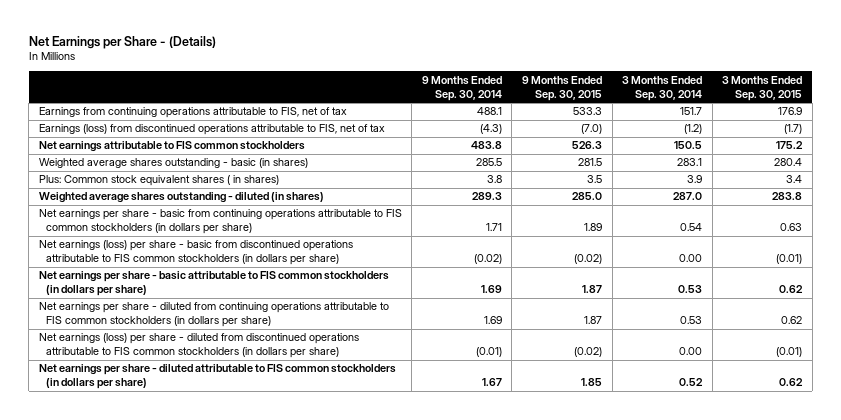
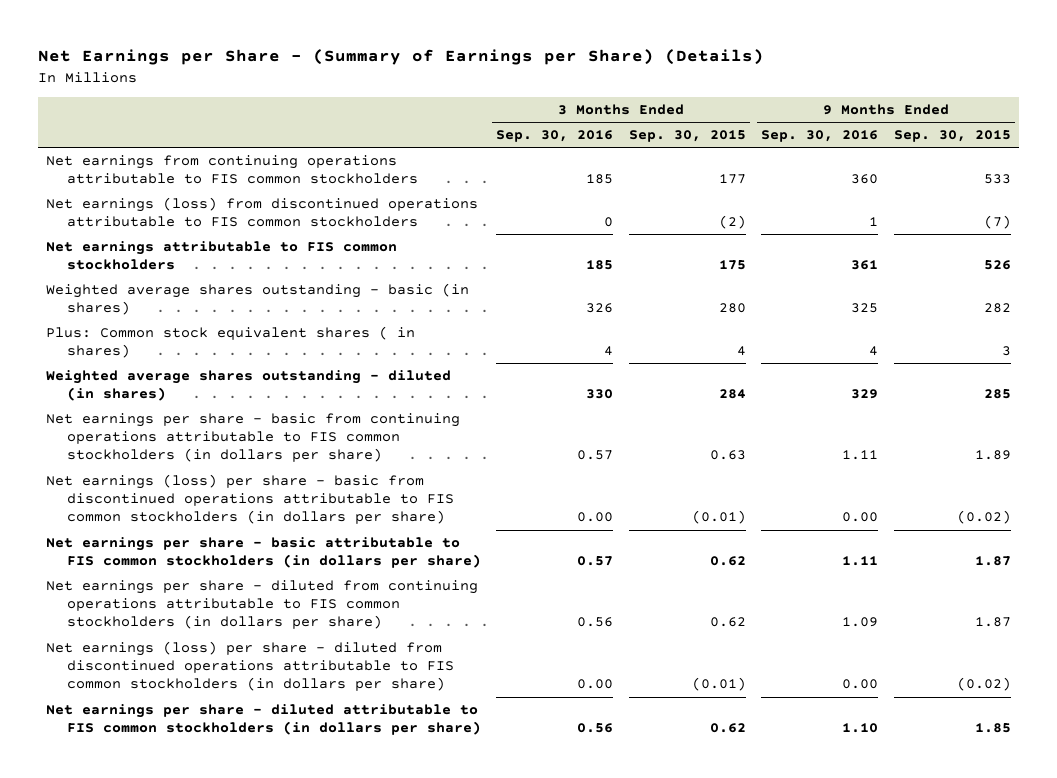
[28,35,216,49] Net Earnings per Share - (Details) -> [37,49,764,66] Net Earnings per Share - (Summary of Earnings per Share) (Details)
[421,75,502,101] 9 Months Ended Sep. 30, 2014 -> none
[622,75,703,101] 3 Months Ended Sep. 30, 2014 -> none
none -> [496,130,614,143] Sep. 30, 2016
none -> [761,130,879,143] Sep. 30, 2016
[38,107,347,119] Earnings from continuing operations attributable to FIS, net of tax -> [45,155,418,185] Net earnings from continuing operations attributable to FIS common stockholders
[572,107,602,116] 533.3 -> [983,174,1011,185] 533
[778,107,803,116] 176.9 -> [718,174,746,185] 177
[38,124,385,136] Earnings (loss) from discontinued operations attributable to FIS, net of tax -> [45,197,478,228] Net earnings (loss) from discontinued operations attributable to FIS common stockholders
[580,124,602,135] (7.0) -> [983,215,1011,230] (7)
[784,124,803,135] (1.7) -> [718,215,746,230] (2)
[571,141,602,150] 526.3 -> [983,260,1011,271] 526
[776,141,804,150] 175.2 -> [718,260,746,271] 175
[577,158,602,167] 281.5 -> [983,303,1011,314] 282
[774,158,803,167] 280.4 -> [718,303,746,314] 280
[586,175,602,184] 3.5 -> [1001,346,1011,357] 3
[786,175,803,184] 3.4 -> [736,346,746,357] 4
[571,192,602,201] 285.0 -> [983,389,1011,400] 285
[772,192,803,201] 283.8 -> [718,389,746,400] 284

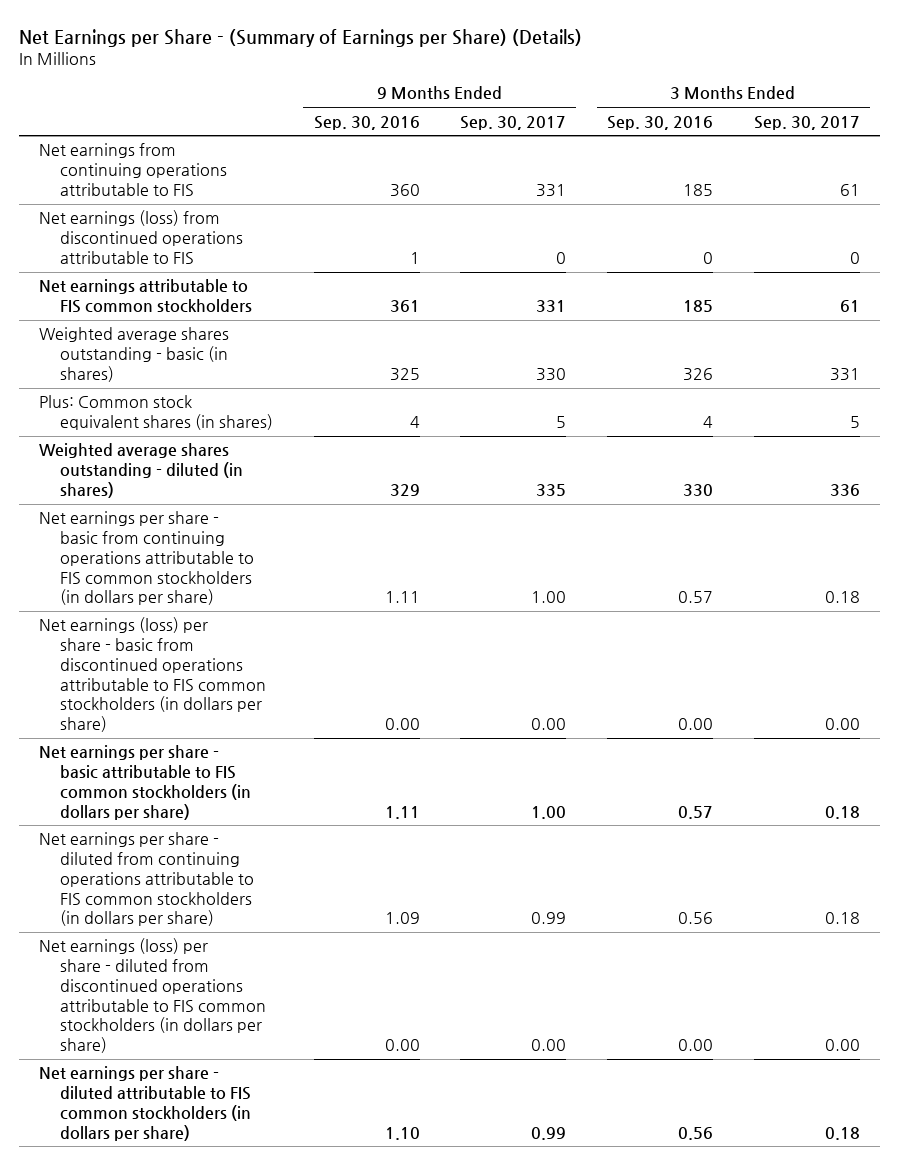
[628,130,746,143] Sep. 30, 2015 -> none
[893,130,1011,143] Sep. 30, 2015 -> none
none -> [460,115,567,130] Sep. 30, 2017
none -> [753,115,860,130] Sep. 30, 2017
[45,155,418,185] Net earnings from continuing operations attributable to FIS common stockholders -> [39,143,227,196] Net earnings from continuing operations attributable to FIS
[45,197,478,228] Net earnings (loss) from discontinued operations attributable to FIS common stockholders -> [39,210,243,264] Net earnings (loss) from discontinued operations attributable to FIS
[45,326,415,359] Plus: Common stock equivalent shares ( in shares) -> [39,395,273,431] Plus: Common stock equivalent shares (in shares)

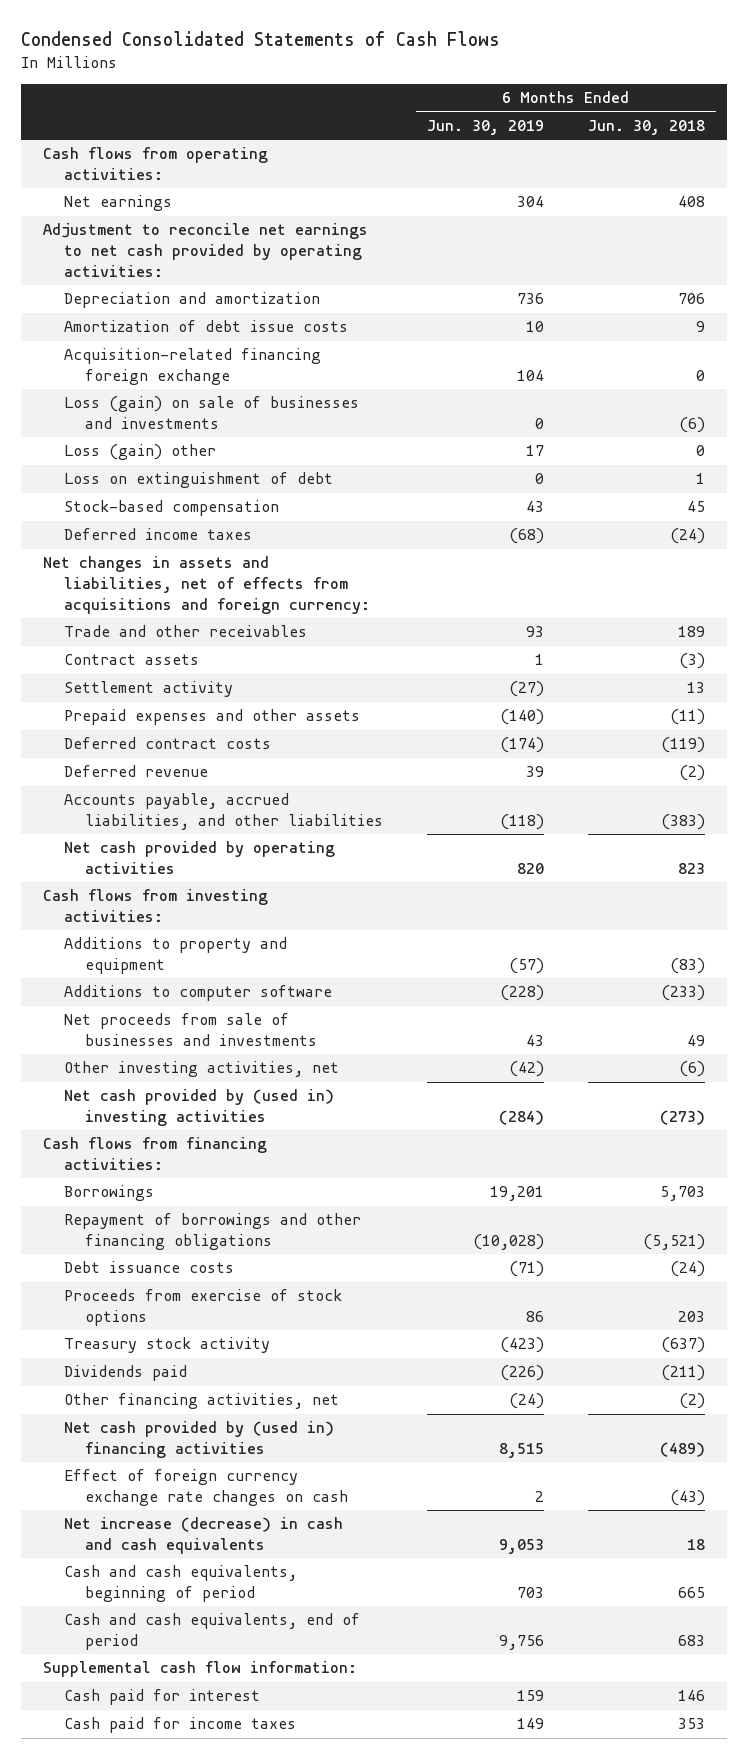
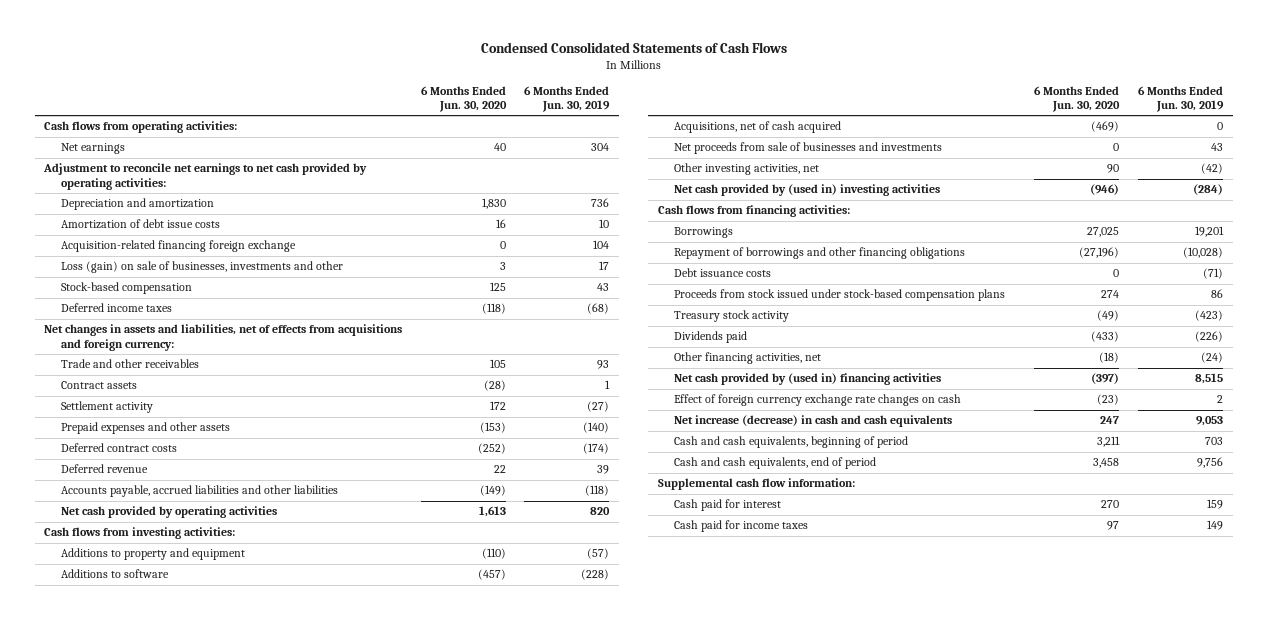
[588,119,706,135] Jun. 30, 2018 -> none
none -> [420,85,507,113] 6 Months Ended Jun. 30, 2020
[64,444,217,461] Loss (gain) other -> none
[64,472,334,489] Loss on extinguishment of debt -> none
[64,396,360,430] Loss (gain) on sale of businesses and investments -> [60,261,343,274] Loss (gain) on sale of businesses, investments and other
[535,418,545,430] 0 -> [599,261,610,271] 17
[64,793,383,831] Accounts payable, accrued liabilities, and other liabilities -> [60,485,338,498] Accounts payable, accrued liabilities and other liabilities
[64,985,333,1002] Additions to computer software -> [60,569,169,579] Additions to software
none -> [674,121,842,134] Acquisitions, net of cash acquired
[64,1289,343,1327] Proceeds from exercise of stock options -> [674,289,1006,302] Proceeds from stock issued under stock-based compensation plans

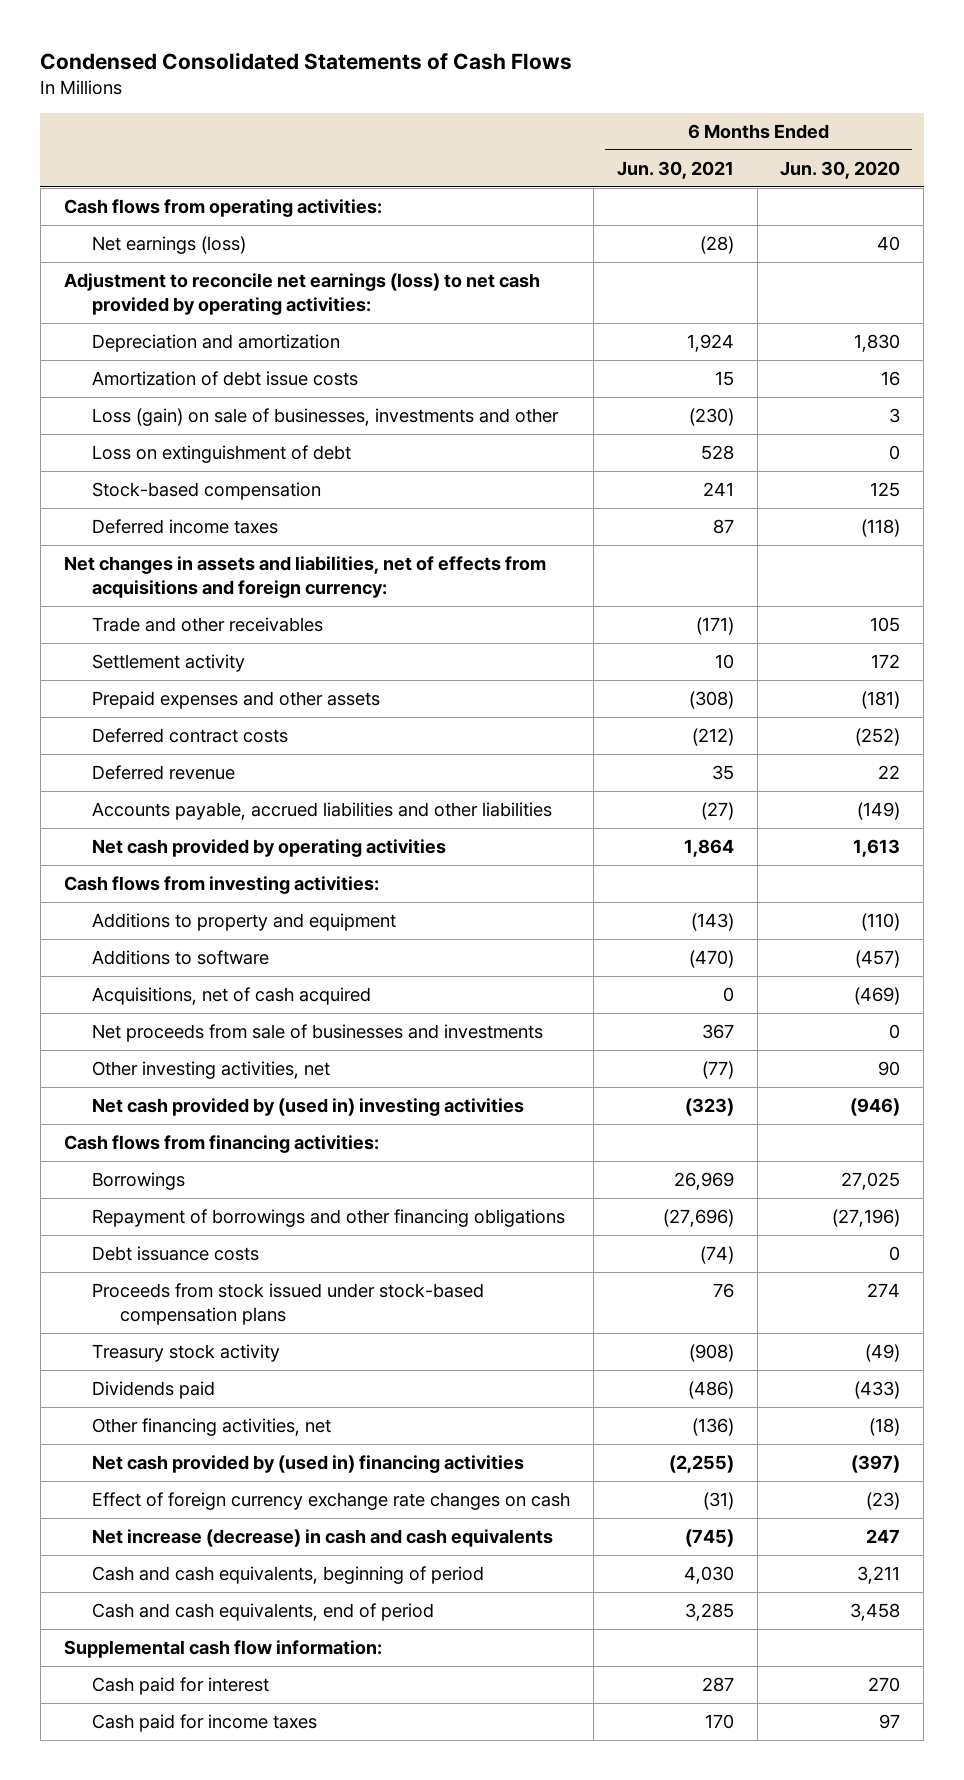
[524,85,611,113] 6 Months Ended Jun. 30, 2019 -> none
none -> [616,160,734,179] Jun. 30, 2021
[60,143,125,155] Net earnings -> [91,236,246,255] Net earnings (loss)
[42,163,367,190] Adjustment to reconcile net earnings to net cash provided by operating activities: -> [63,273,540,316] Adjustment to reconcile net earnings (loss) to net cash provided by operating activities:
[60,240,296,253] Acquisition-related financing foreign exchange -> none
none -> [91,445,351,464] Loss on extinguishment of debt
[60,381,137,390] Contract assets -> none
[479,422,506,434] (153) -> [861,691,901,710] (181)

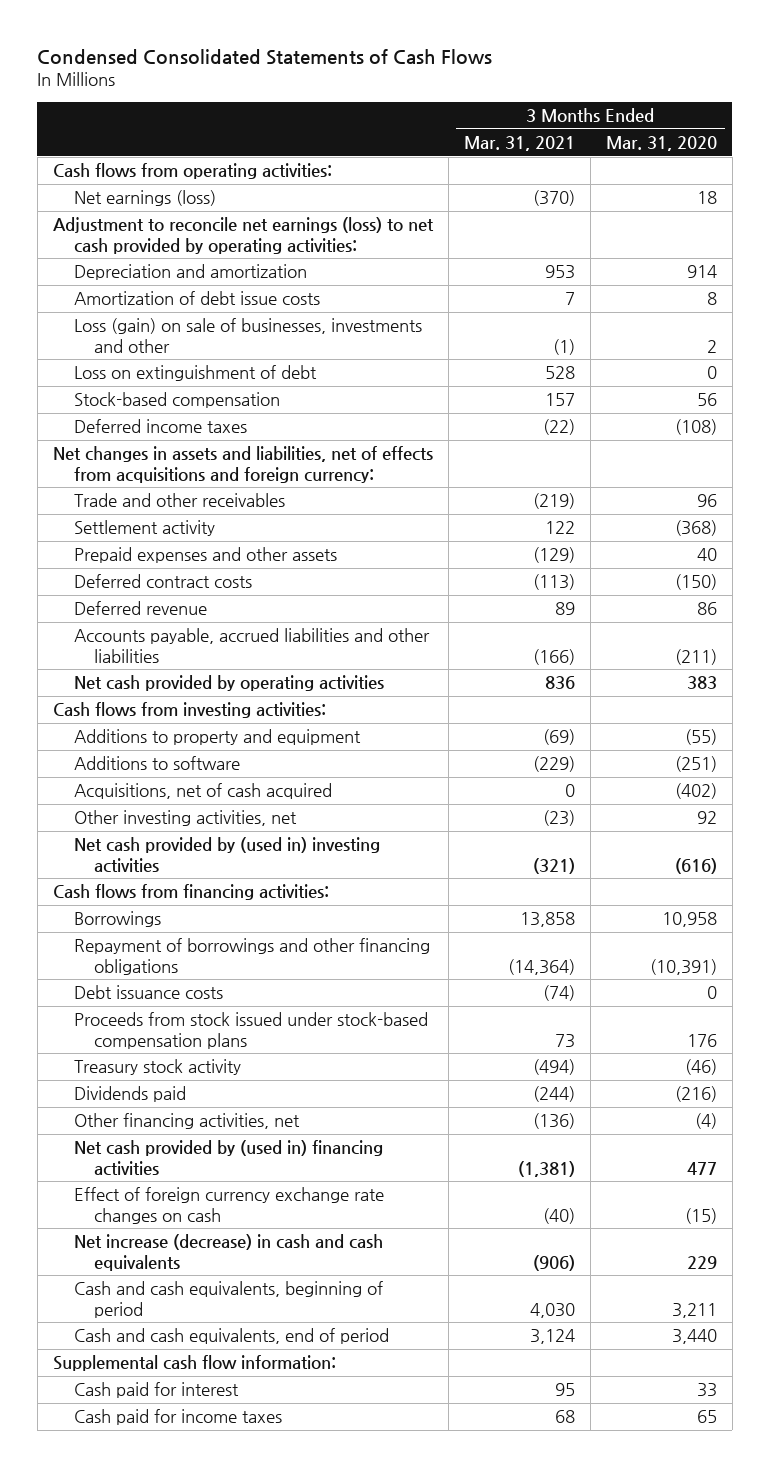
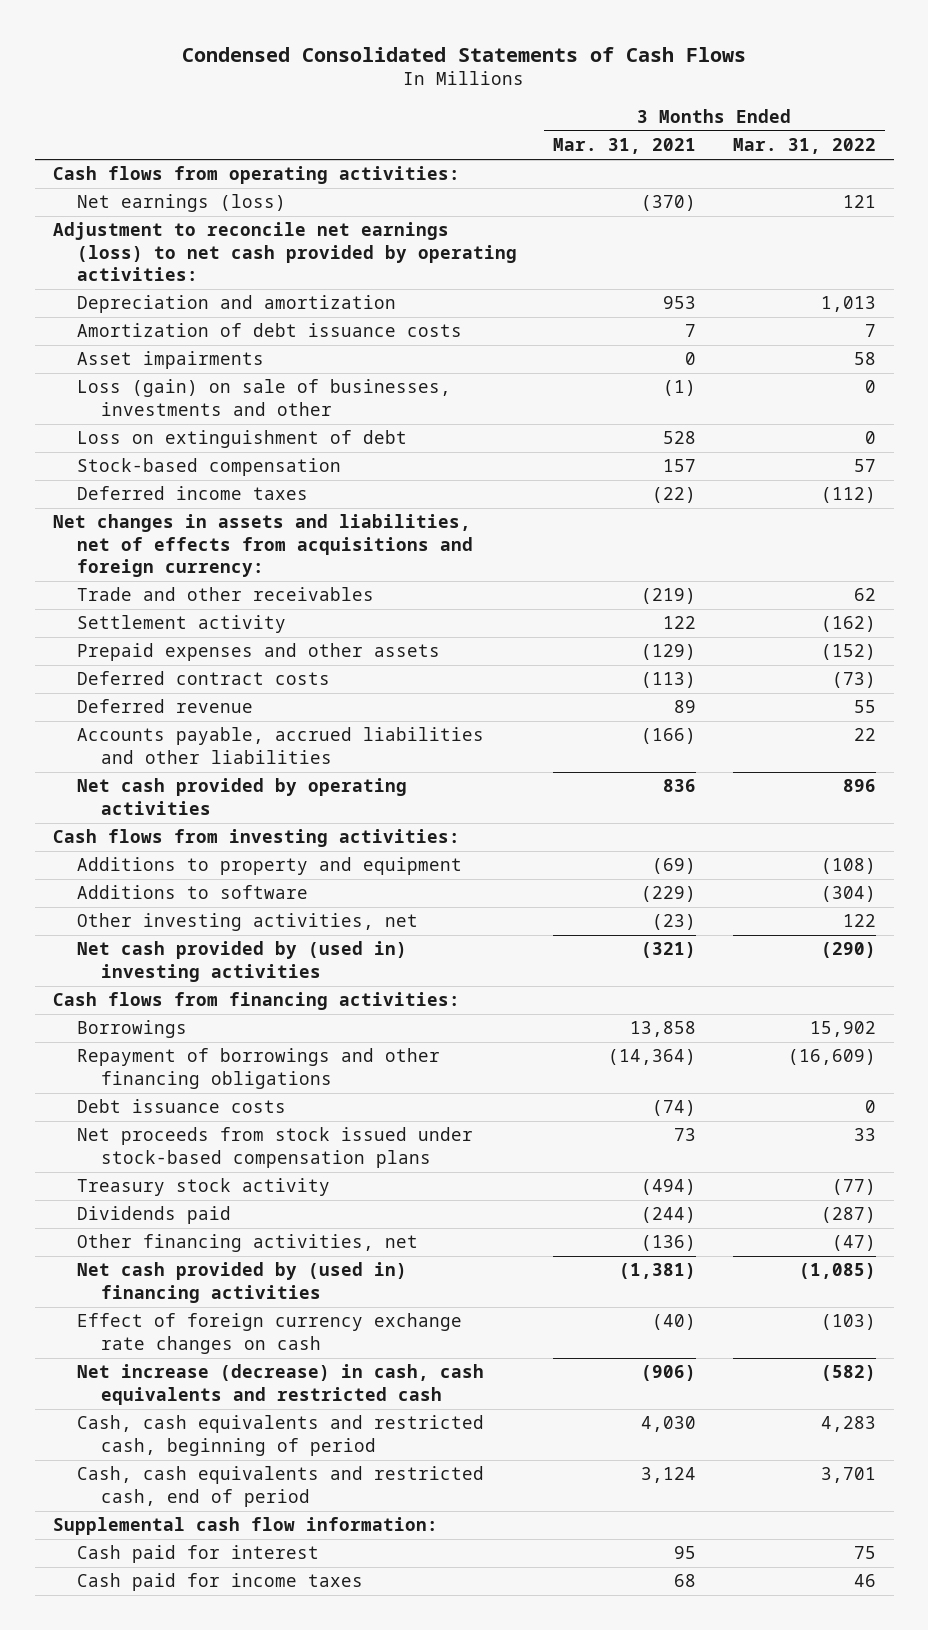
[605,136,717,152] Mar. 31, 2020 -> none
none -> [732,138,876,155] Mar. 31, 2022
[73,291,320,306] Amortization of debt issue costs -> [76,323,462,338] Amortization of debt issuance costs
none -> [76,351,264,370] Asset impairments
[73,783,332,800] Acquisitions, net of cash acquired -> none
[73,1012,428,1049] Proceeds from stock issued under stock-based compensation plans -> [76,1127,473,1168] Net proceeds from stock issued under stock-based compensation plans
[73,1234,383,1271] Net increase (decrease) in cash and cash equivalents -> [76,1364,484,1405] Net increase (decrease) in cash, cash equivalents and restricted cash
[73,1281,383,1318] Cash and cash equivalents, beginning of period -> [76,1415,484,1456] Cash, cash equivalents and restricted cash, beginning of period
[73,1328,389,1345] Cash and cash equivalents, end of period -> [76,1466,484,1507] Cash, cash equivalents and restricted cash, end of period

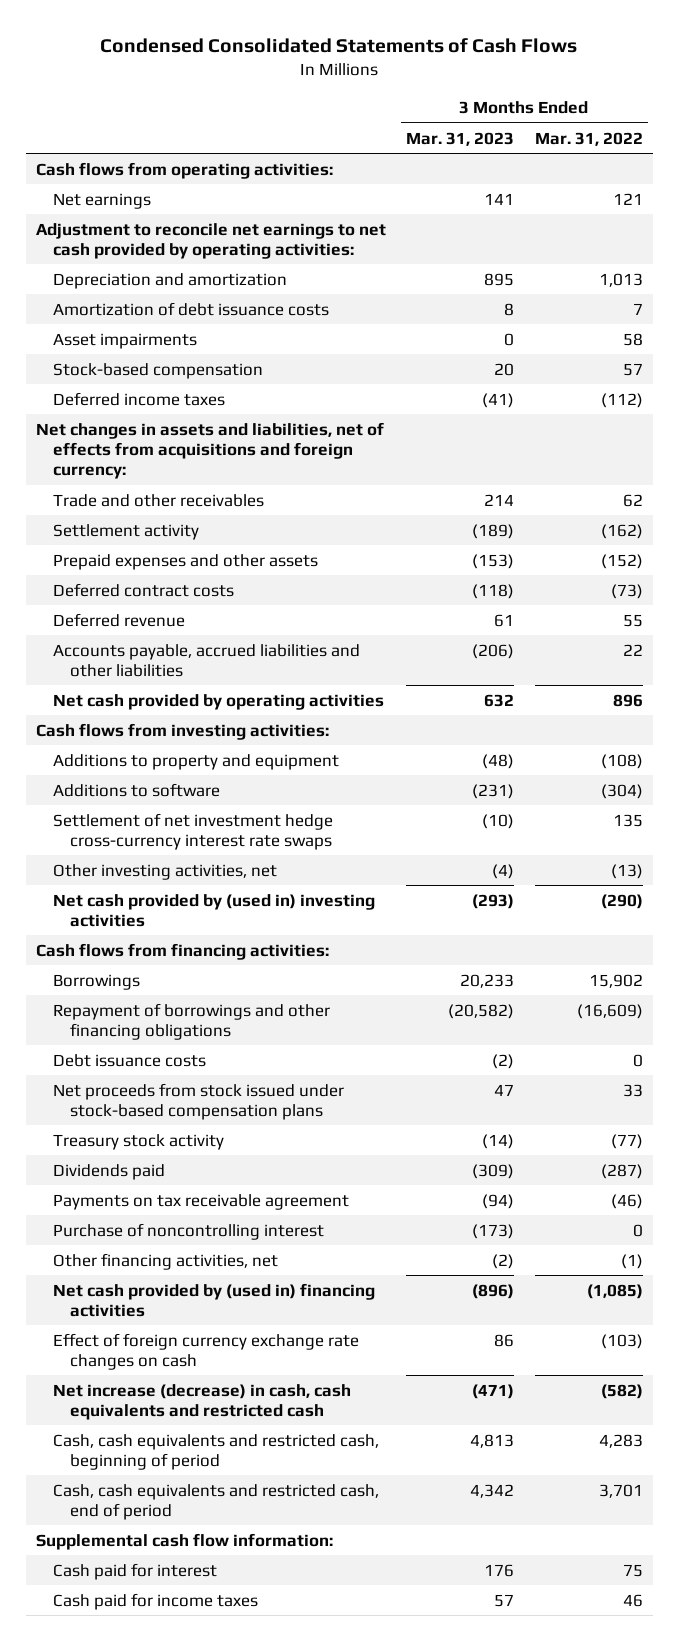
[553,138,697,155] Mar. 31, 2021 -> none
none -> [406,131,515,146] Mar. 31, 2023
[76,194,286,213] Net earnings (loss) -> [53,192,152,209] Net earnings
[52,222,517,282] Adjustment to reconcile net earnings (loss) to net cash provided by operating activities: -> [36,222,387,259] Adjustment to reconcile net earnings to net cash provided by operating activities:
[76,379,451,416] Loss (gain) on sale of businesses, investments and other -> none
[76,430,407,449] Loss on extinguishment of debt -> none
none -> [53,812,334,850] Settlement of net investment hedge cross-currency interest rate swaps
[842,914,876,928] 122 -> [610,863,643,879] (13)
none -> [53,1193,350,1210] Payments on tax receivable agreement
none -> [53,1222,325,1240] Purchase of noncontrolling interest
[831,1235,876,1252] (47) -> [620,1253,643,1269] (1)

